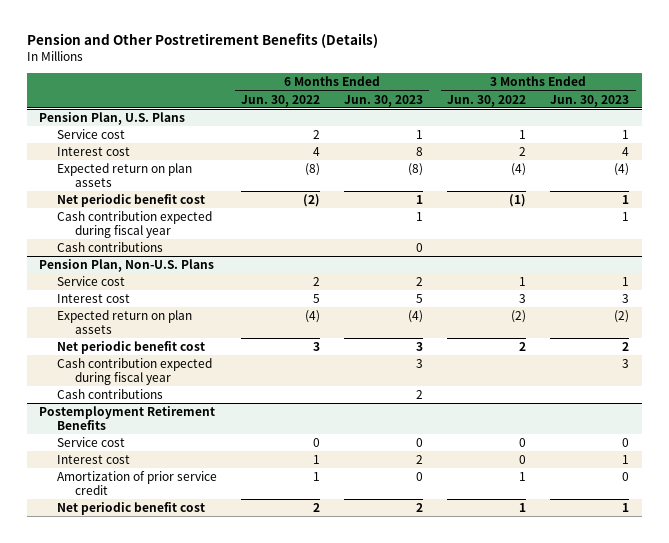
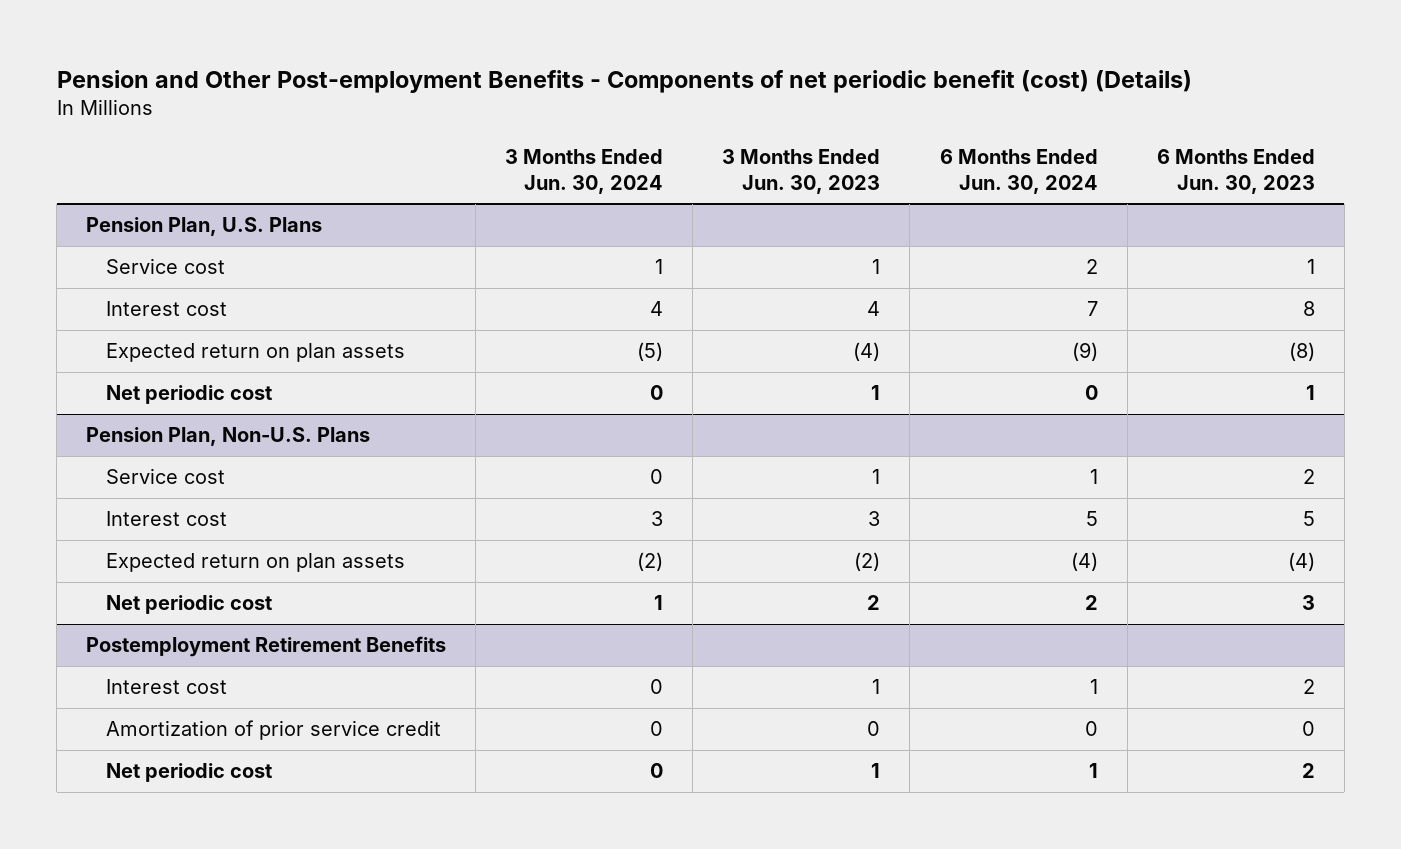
[26,33,378,49] Pension and Other Postretirement Benefits (Details) -> [56,70,1192,94] Pension and Other Post-employment Benefits - Components of net periodic benefit (cost) (Details)
[241,94,321,107] Jun. 30, 2022 -> none
[447,94,527,107] Jun. 30, 2022 -> none
none -> [505,148,664,194] 3 Months Ended Jun. 30, 2024
none -> [939,148,1098,194] 6 Months Ended Jun. 30, 2024
[56,211,212,238] Cash contribution expected during fiscal year -> none
[56,242,163,253] Cash contributions -> none
[56,194,205,208] Net periodic benefit cost -> [105,385,272,405] Net periodic cost
[56,358,212,385] Cash contribution expected during fiscal year -> none
[56,389,163,400] Cash contributions -> none
[56,341,205,355] Net periodic benefit cost -> [105,595,272,615] Net periodic cost
[56,437,125,448] Service cost -> none
[56,502,205,516] Net periodic benefit cost -> [105,763,272,783] Net periodic cost

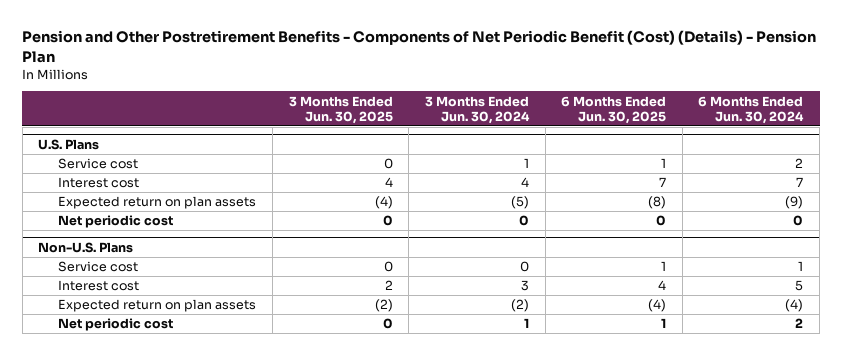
[56,70,1192,94] Pension and Other Post-employment Benefits - Components of net periodic benefit (cost) (Details) -> [22,29,817,63] Pension and Other Postretirement Benefits - Components of Net Periodic Benefit (Cost) (Details) - Pension Plan
[722,148,881,194] 3 Months Ended Jun. 30, 2023 -> none
[1156,148,1315,194] 6 Months Ended Jun. 30, 2023 -> none
none -> [288,95,393,124] 3 Months Ended Jun. 30, 2025
none -> [561,95,667,124] 6 Months Ended Jun. 30, 2025
[86,217,323,237] Pension Plan, U.S. Plans -> [38,138,100,150] U.S. Plans
[86,427,371,447] Pension Plan, Non-U.S. Plans -> [38,241,134,253] Non-U.S. Plans
[86,636,447,658] Postemployment Retirement Benefits -> none
[105,679,227,695] Interest cost -> none
[105,720,441,741] Amortization of prior service credit -> none
[105,763,272,783] Net periodic cost -> none

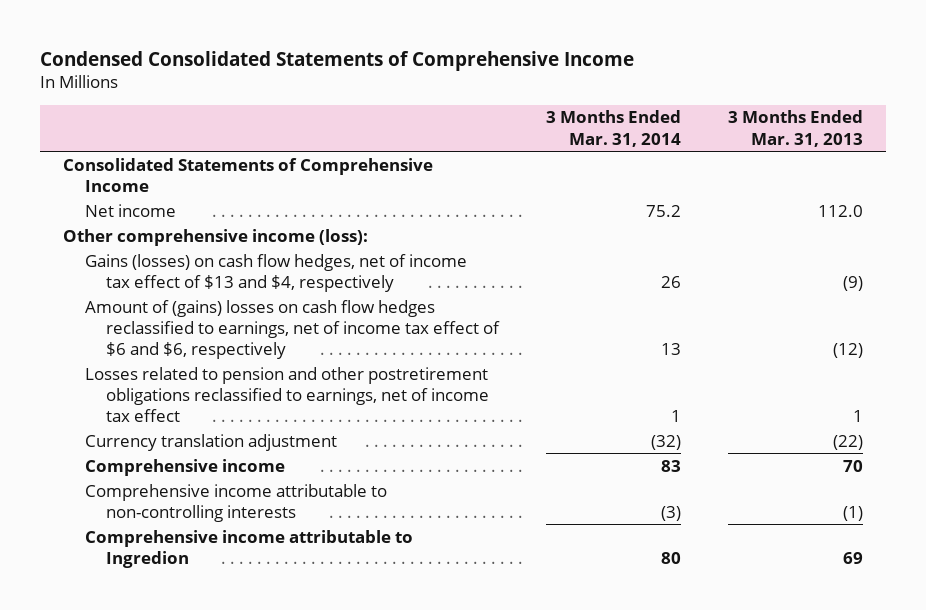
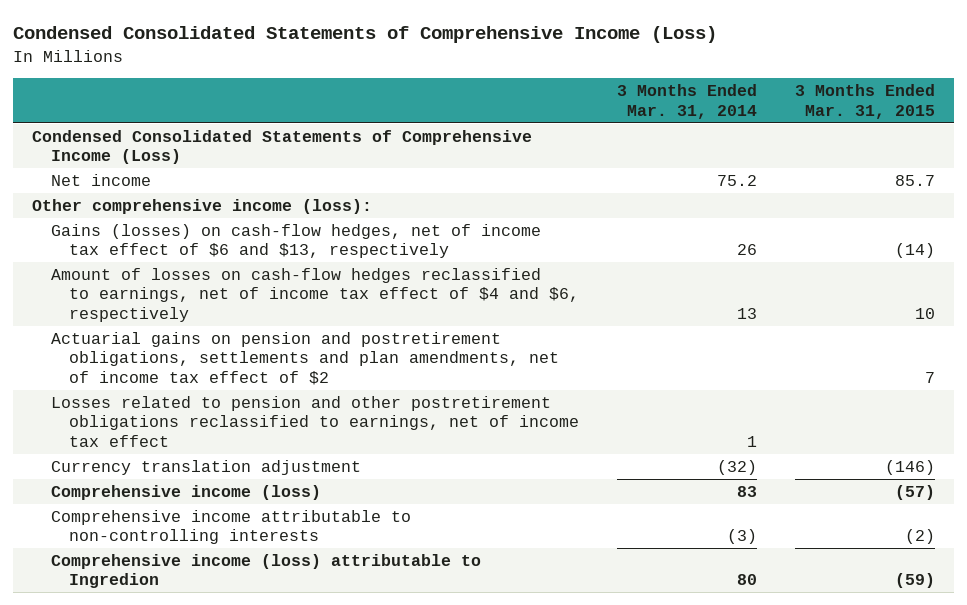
[39,50,634,71] Condensed Consolidated Statements of Comprehensive Income -> [13,26,718,44] Condensed Consolidated Statements of Comprehensive Income (Loss)
[727,110,863,147] 3 Months Ended Mar. 31, 2013 -> none
none -> [794,84,935,119] 3 Months Ended Mar. 31, 2015
[63,157,434,192] Consolidated Statements of Comprehensive Income -> [32,129,533,165] Condensed Consolidated Statements of Comprehensive Income (Loss)
[84,253,467,292] Gains (losses) on cash flow hedges, net of income tax effect of $13 and $4, respectively -> [50,223,541,259] Gains (losses) on cash-flow hedges, net of income tax effect of $6 and $13, respectively
[84,299,501,359] Amount of (gains) losses on cash flow hedges reclassified to earnings, net of income tax effect of $6 and $6, respectively -> [50,267,579,322] Amount of losses on cash-flow hedges reclassified to earnings, net of income tax effect of $4 and $6, respectively
none -> [50,331,559,385] Actuarial gains on pension and postretirement obligations, settlements and plan amendments, net of income tax effect of $2
[84,458,285,476] Comprehensive income -> [50,484,321,500] Comprehensive income (loss)
[84,529,413,568] Comprehensive income attributable to Ingredion -> [50,553,481,589] Comprehensive income (loss) attributable to Ingredion

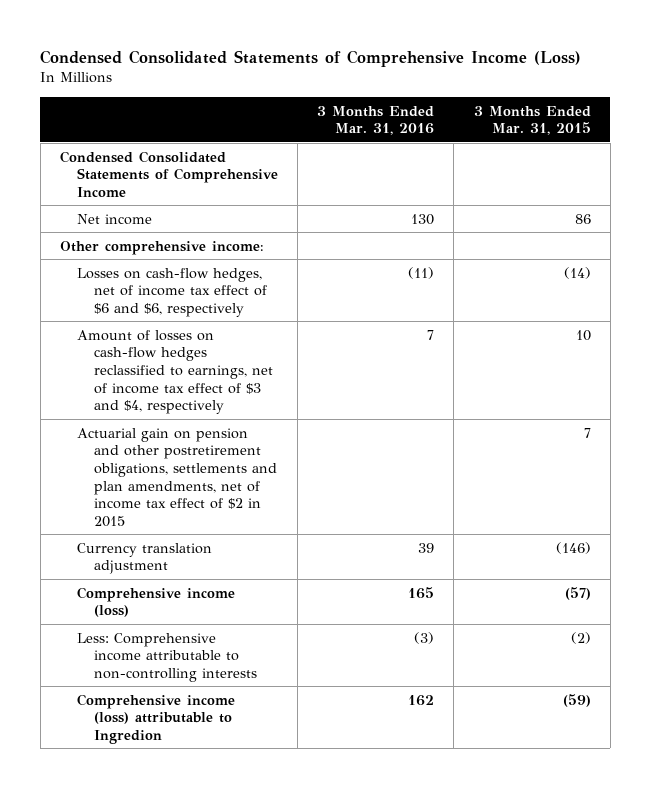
[616,84,757,119] 3 Months Ended Mar. 31, 2014 -> none
none -> [317,105,435,136] 3 Months Ended Mar. 31, 2016
[50,395,579,447] Losses related to pension and other postretirement obligations reclassified to earnings, net of income tax effect -> none
[32,129,533,165] Condensed Consolidated Statements of Comprehensive Income (Loss) -> [59,150,279,197] Condensed Consolidated Statements of Comprehensive Income
[894,174,935,186] 85.7 -> [574,213,591,224] 86
[32,198,373,214] Other comprehensive income (loss): -> [59,240,264,255] Other comprehensive income:
[50,223,541,259] Gains (losses) on cash-flow hedges, net of income tax effect of $6 and $13, respectively -> [77,267,268,317] Losses on cash-flow hedges, net of income tax effect of $6 and $6, respectively
[50,267,579,322] Amount of losses on cash-flow hedges reclassified to earnings, net of income tax effect of $4 and $6, respectively -> [77,329,274,415] Amount of losses on cash-flow hedges reclassified to earnings, net of income tax effect of $3 and $4, respectively
[50,331,559,385] Actuarial gains on pension and postretirement obligations, settlements and plan amendments, net of income tax effect of $2 -> [77,427,278,527] Actuarial gain on pension and other postretirement obligations, settlements and plan amendments, net of income tax effect of $2 in 2015
[50,509,411,545] Comprehensive income attributable to non-controlling interests -> [77,632,258,682] Less: Comprehensive income attributable to non-controlling interests

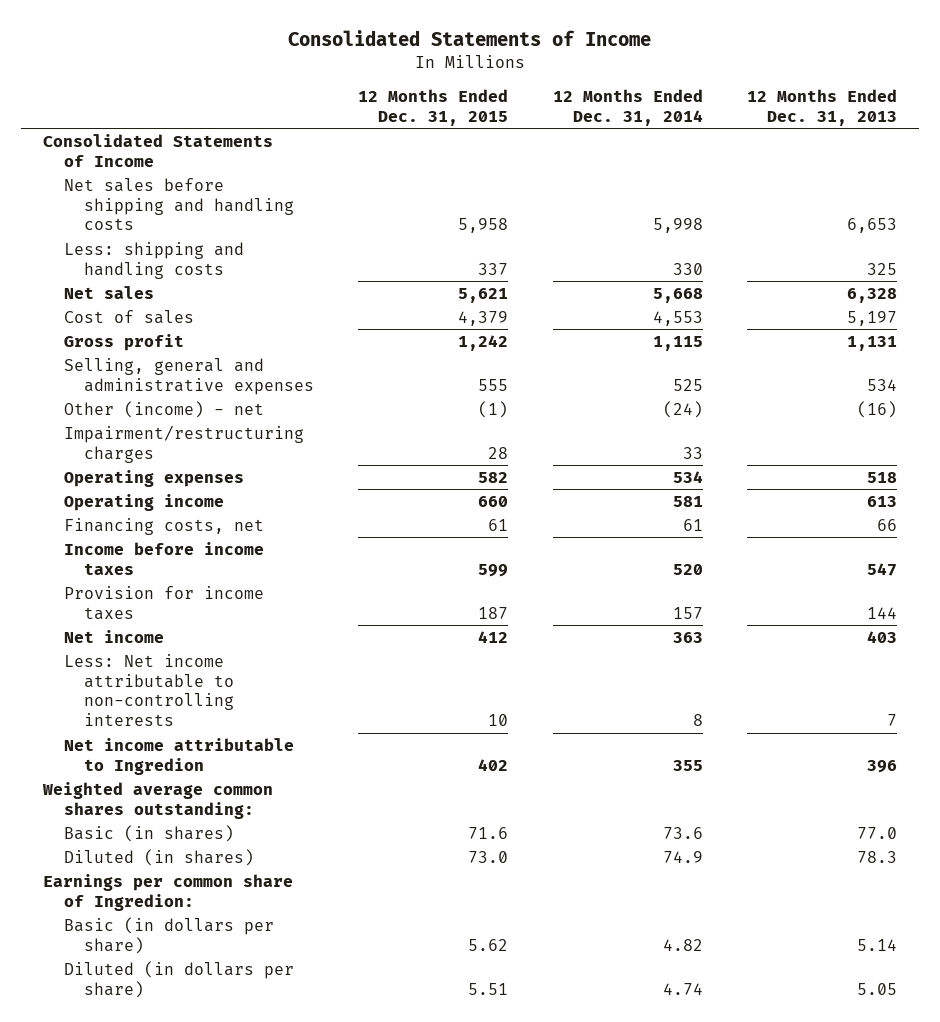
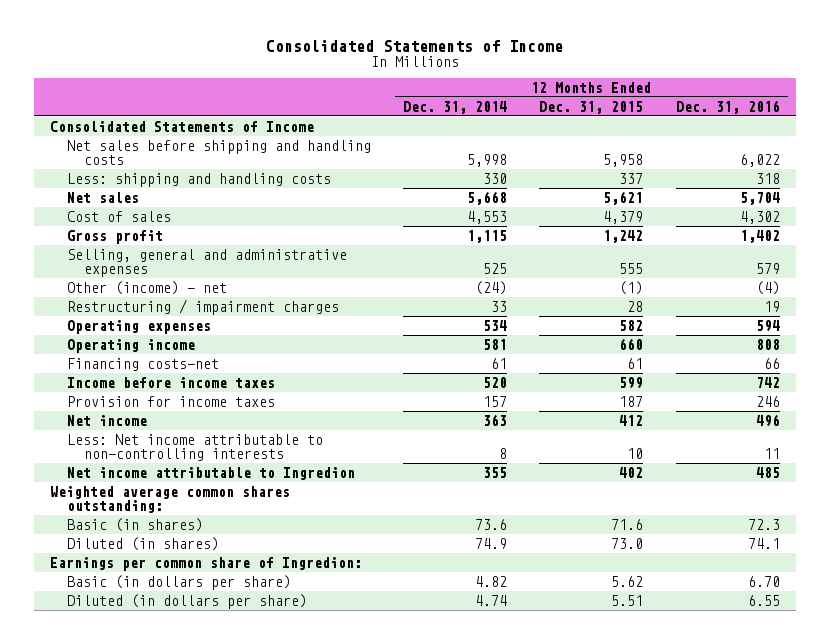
[746,89,897,126] 12 Months Ended Dec. 31, 2013 -> none
none -> [675,99,780,114] Dec. 31, 2016
[63,424,304,463] Impairment/restructuring charges -> [67,298,340,315] Restructuring / impairment charges
[63,517,264,535] Financing costs, net -> [67,357,220,371] Financing costs-net

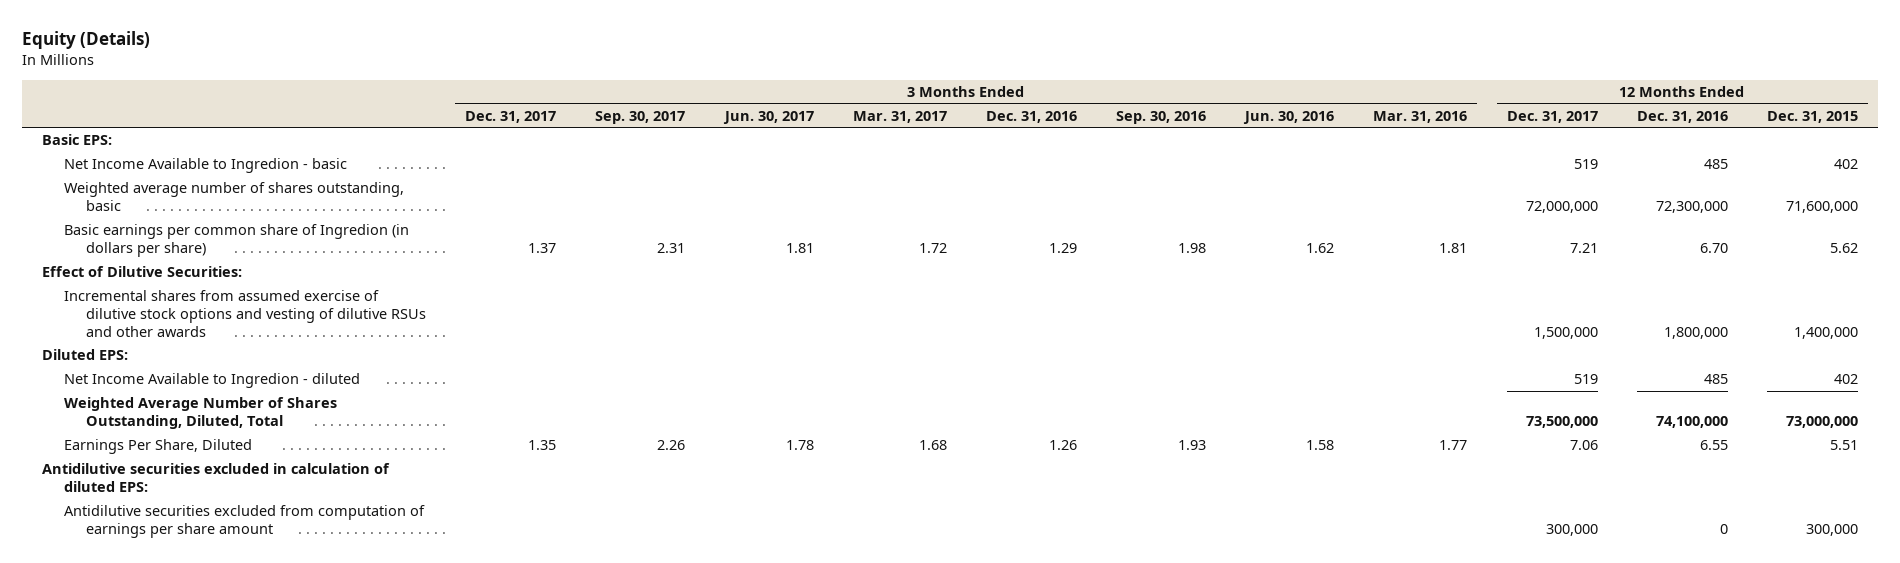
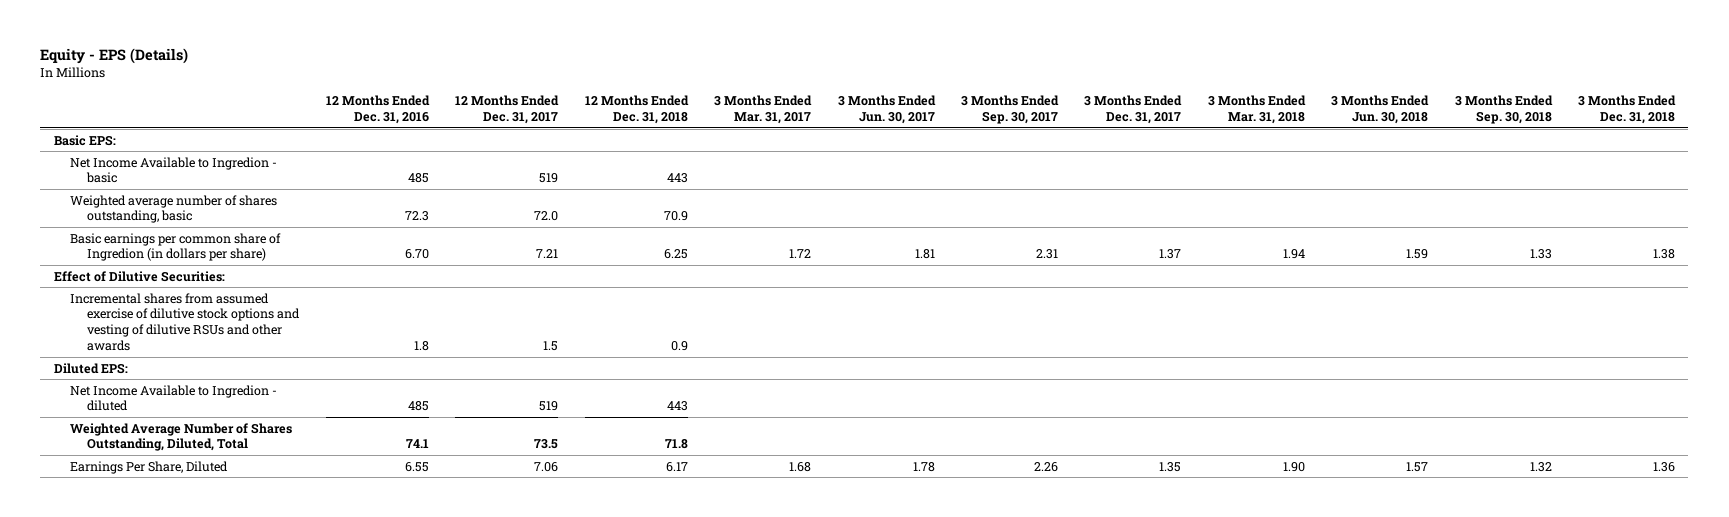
[22,31,151,50] Equity (Details) -> [40,48,189,65] Equity - EPS (Details)
[985,110,1077,123] Dec. 31, 2016 -> none
[1116,110,1207,124] Sep. 30, 2016 -> none
[1243,110,1335,124] Jun. 30, 2016 -> none
[1373,110,1468,123] Mar. 31, 2016 -> none
[1767,110,1859,123] Dec. 31, 2015 -> none
none -> [584,95,689,125] 12 Months Ended Dec. 31, 2018
none -> [1207,95,1306,125] 3 Months Ended Mar. 31, 2018
none -> [1331,95,1430,125] 3 Months Ended Jun. 30, 2018
none -> [1454,95,1553,125] 3 Months Ended Sep. 30, 2018
none -> [1578,95,1677,125] 3 Months Ended Dec. 31, 2018
[1525,201,1598,214] 72,000,000 -> [534,211,559,222] 72.0
[1655,201,1728,214] 72,300,000 -> [404,211,429,222] 72.3
[1533,326,1598,339] 1,500,000 -> [543,341,559,352] 1.5
[1663,326,1728,339] 1,800,000 -> [413,341,429,352] 1.8
[1525,416,1598,429] 73,500,000 -> [534,439,559,450] 73.5
[1655,416,1728,429] 74,100,000 -> [405,439,429,449] 74.1
[41,463,390,493] Antidilutive securities excluded in calculation of diluted EPS: -> none
[63,505,425,539] Antidilutive securities excluded from computation of earnings per share amount -> none

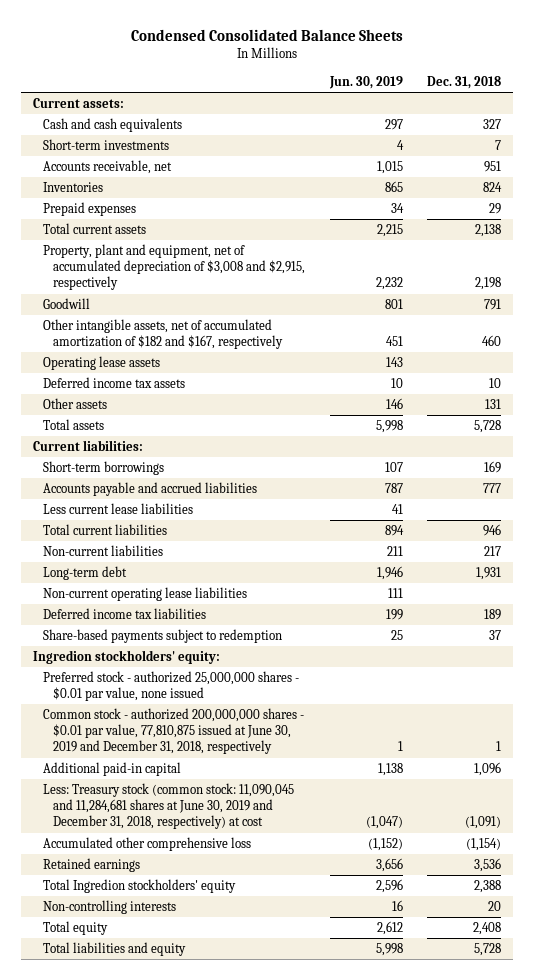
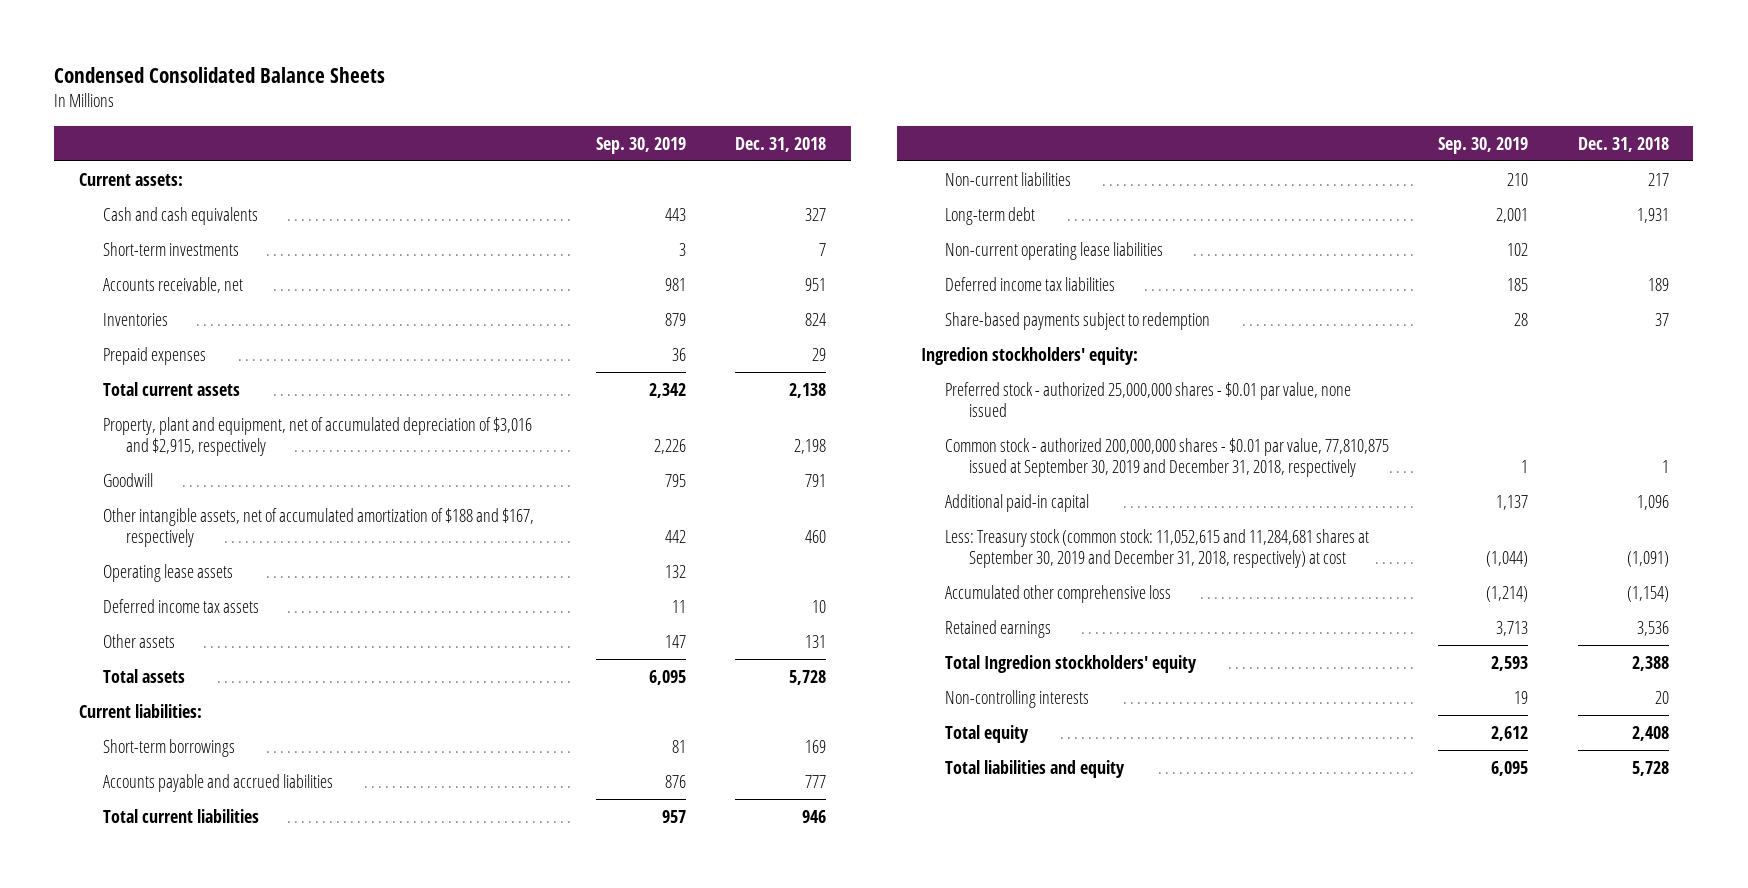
[328,76,403,90] Jun. 30, 2019 -> none
none -> [596,136,687,154] Sep. 30, 2019
[43,243,306,291] Property, plant and equipment, net of accumulated depreciation of $3,008 and $2,915, respectively -> [102,417,532,457] Property, plant and equipment, net of accumulated depreciation of $3,016 and $2,915, respectively
[43,318,284,350] Other intangible assets, net of accumulated amortization of $182 and $167, respectively -> [102,508,534,548] Other intangible assets, net of accumulated amortization of $188 and $167, respectively
[43,502,194,514] Less current lease liabilities -> none
[43,707,305,755] Common stock - authorized 200,000,000 shares - $0.01 par value, 77,810,875 issued at June 30, 2019 and December 31, 2018, respectively -> [944,438,1389,478] Common stock - authorized 200,000,000 shares - $0.01 par value, 77,810,875 issued at September 30, 2019 and December 31, 2018, respectively
[43,782,295,830] Less: Treasury stock (common stock: 11,090,045 and 11,284,681 shares at June 30, 2019 and December 31, 2018, respectively) at cost -> [944,529,1369,569] Less: Treasury stock (common stock: 11,052,615 and 11,284,681 shares at September 30, 2019 and December 31, 2018, respectively) at cost

